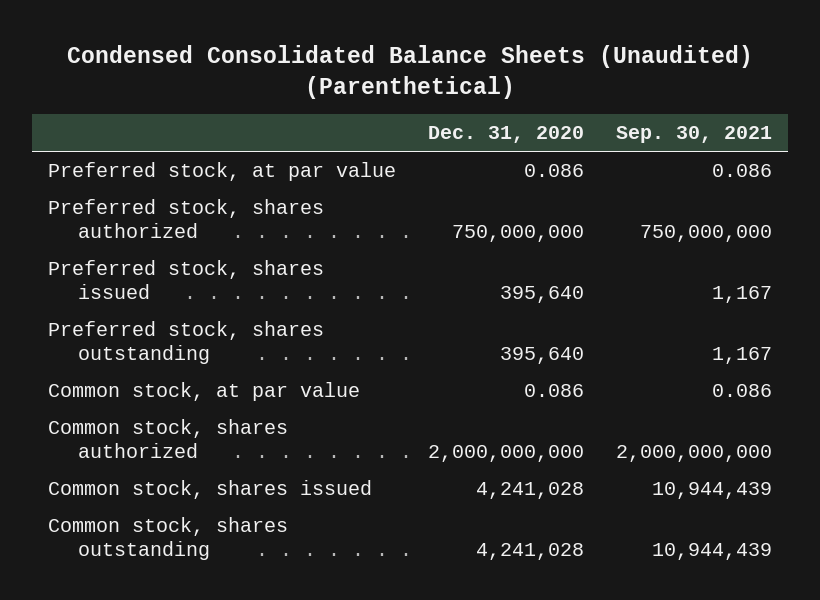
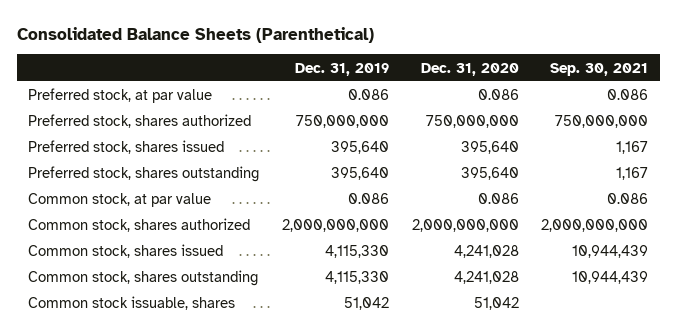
[67,44,754,99] Condensed Consolidated Balance Sheets (Unaudited) (Parenthetical) -> [16,26,374,43] Consolidated Balance Sheets (Parenthetical)
none -> [294,62,389,76] Dec. 31, 2019
none -> [28,296,236,311] Common stock issuable, shares

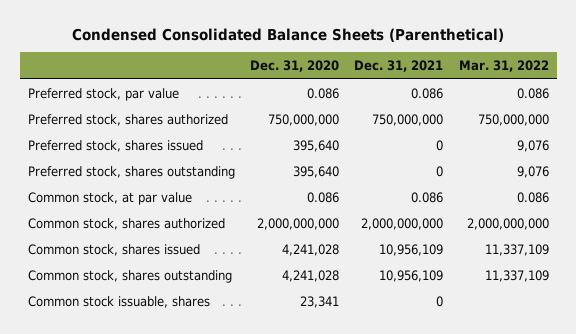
[16,26,374,43] Consolidated Balance Sheets (Parenthetical) -> [72,27,505,42] Condensed Consolidated Balance Sheets (Parenthetical)
[294,62,389,76] Dec. 31, 2019 -> none
[550,62,649,76] Sep. 30, 2021 -> none
none -> [354,60,444,73] Dec. 31, 2021
none -> [458,60,549,73] Mar. 31, 2022
[28,88,213,104] Preferred stock, at par value -> [27,87,179,101] Preferred stock, par value
[473,297,519,311] 51,042 -> [299,295,339,308] 23,341

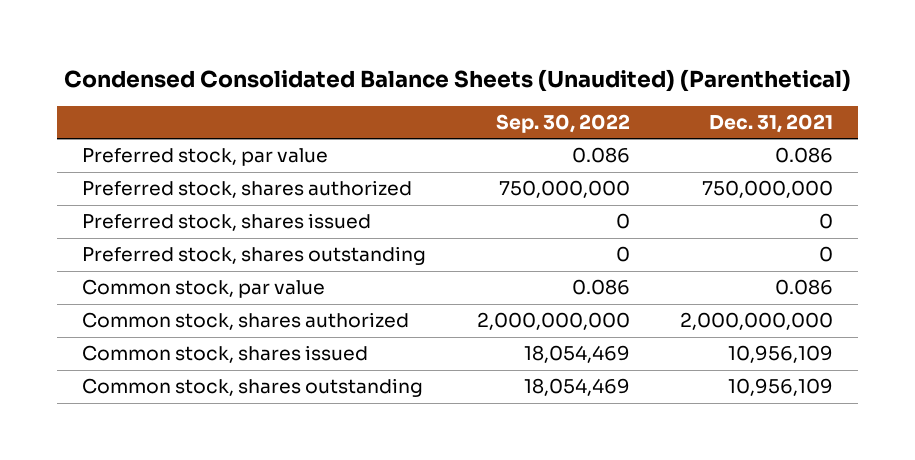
[72,27,505,42] Condensed Consolidated Balance Sheets (Parenthetical) -> [63,68,851,92] Condensed Consolidated Balance Sheets (Unaudited) (Parenthetical)
[249,60,339,73] Dec. 31, 2020 -> none
[458,60,549,73] Mar. 31, 2022 -> none
none -> [495,113,630,133] Sep. 30, 2022
[27,191,192,205] Common stock, at par value -> [82,279,326,299] Common stock, par value
[27,295,210,308] Common stock issuable, shares -> none

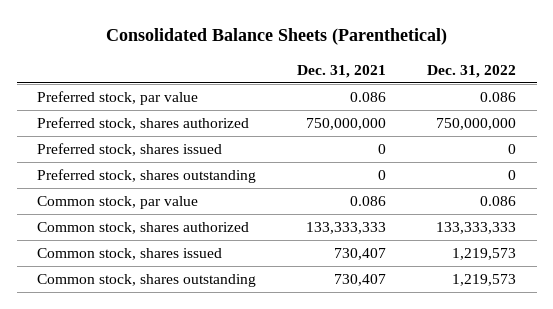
[63,68,851,92] Condensed Consolidated Balance Sheets (Unaudited) (Parenthetical) -> [105,28,447,46] Consolidated Balance Sheets (Parenthetical)
[495,113,630,133] Sep. 30, 2022 -> none
none -> [427,64,517,78] Dec. 31, 2022
[680,312,834,331] 2,000,000,000 -> [306,222,387,235] 133,333,333
[728,345,834,364] 10,956,109 -> [334,248,387,261] 730,407
[728,378,834,397] 10,956,109 -> [334,274,387,287] 730,407

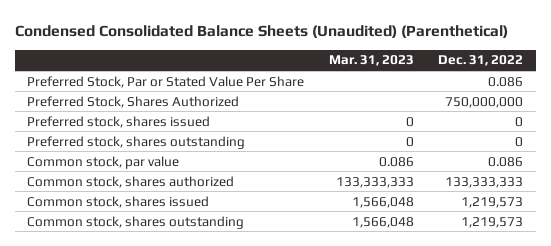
[105,28,447,46] Consolidated Balance Sheets (Parenthetical) -> [15,25,509,39] Condensed Consolidated Balance Sheets (Unaudited) (Parenthetical)
[297,64,387,78] Dec. 31, 2021 -> none
none -> [328,55,414,67] Mar. 31, 2023
[37,91,199,106] Preferred stock, par value -> [27,75,305,88] Preferred Stock, Par or Stated Value Per Share
[37,117,250,131] Preferred stock, shares authorized -> [27,95,240,108] Preferred Stock, Shares Authorized

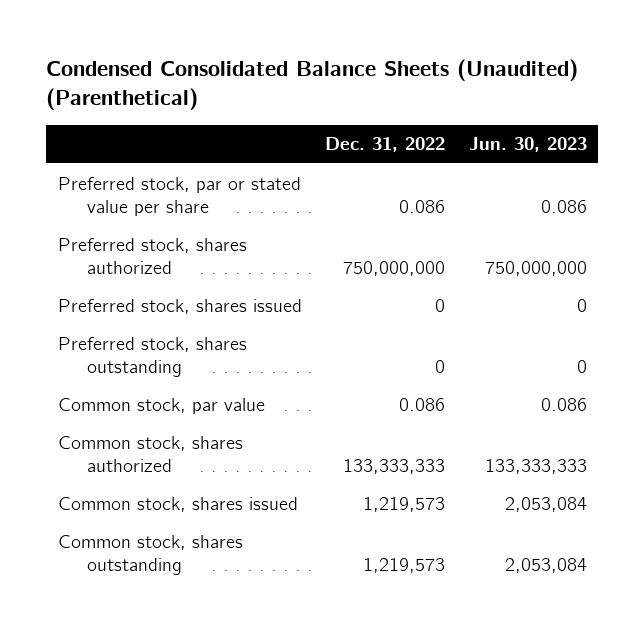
[328,55,414,67] Mar. 31, 2023 -> none
none -> [468,137,587,153] Jun. 30, 2023
[27,75,305,88] Preferred Stock, Par or Stated Value Per Share -> [57,176,301,216] Preferred stock, par or stated value per share
[27,95,240,108] Preferred Stock, Shares Authorized -> [57,237,247,274] Preferred stock, shares authorized

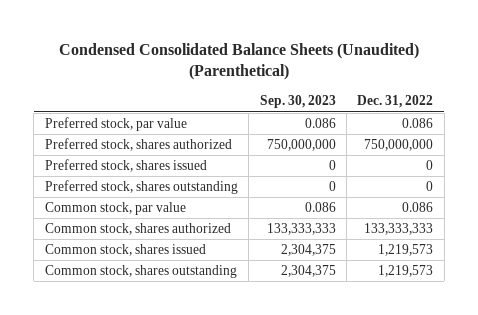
[468,137,587,153] Jun. 30, 2023 -> none
none -> [259,95,336,109] Sep. 30, 2023
[57,176,301,216] Preferred stock, par or stated value per share -> [44,117,187,132] Preferred stock, par value

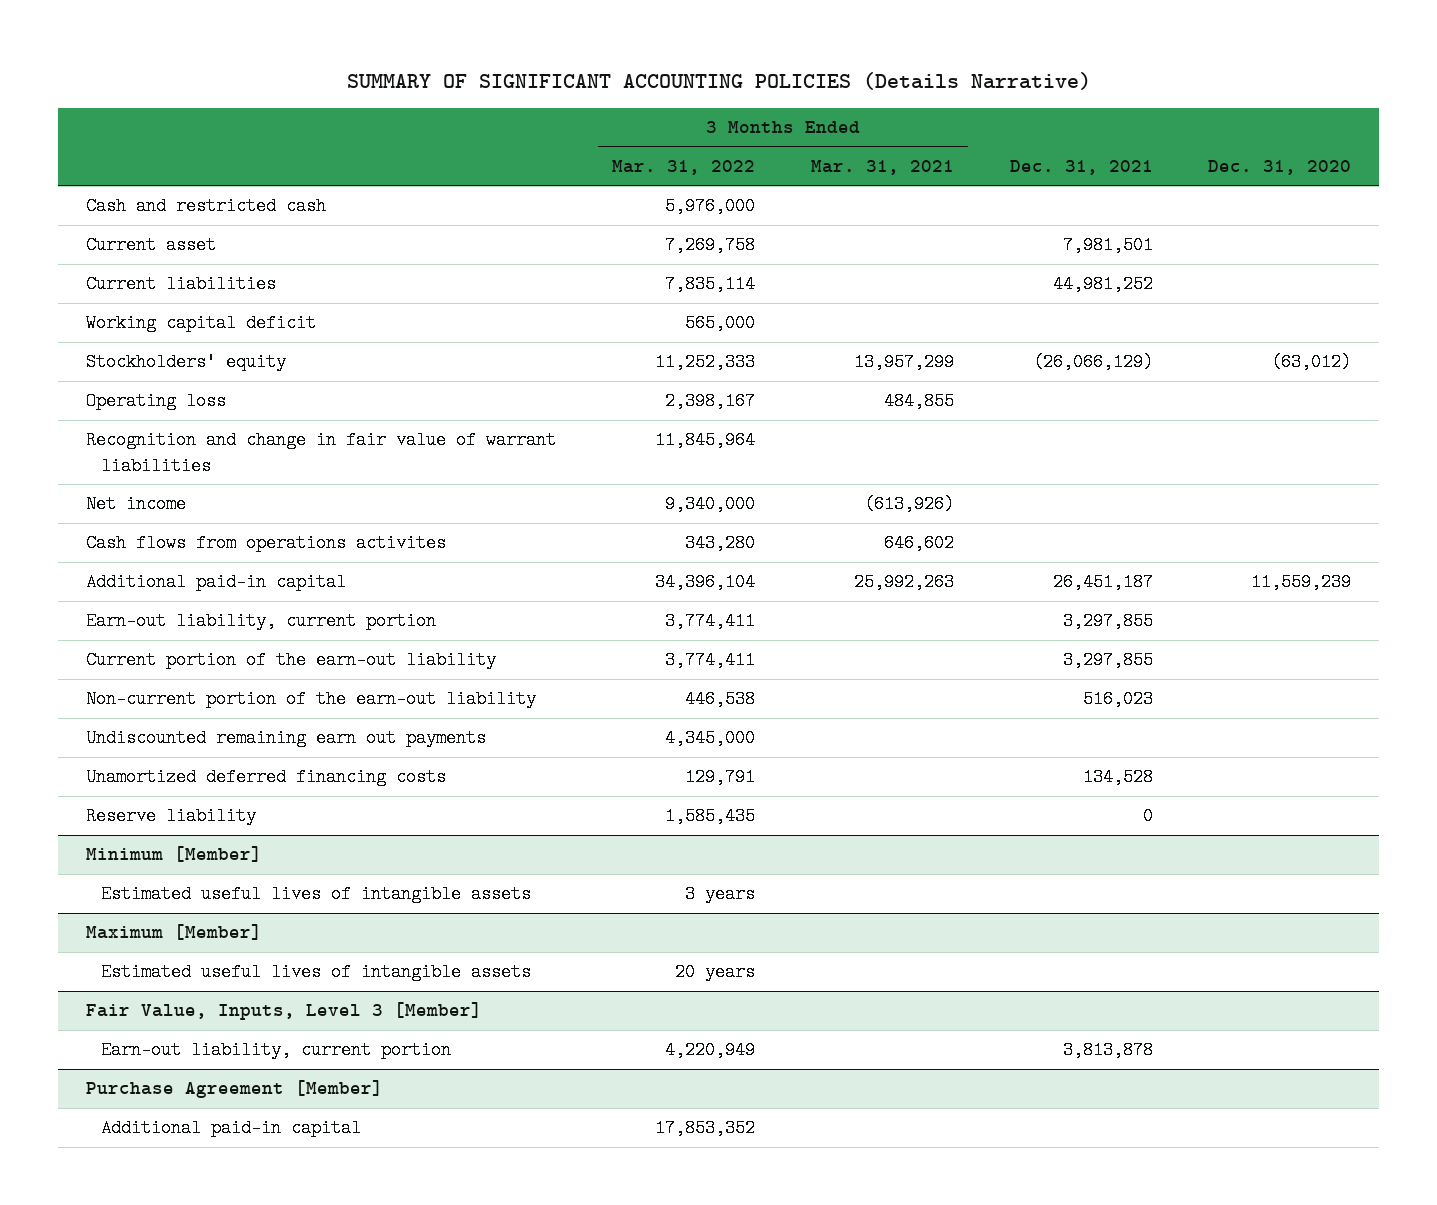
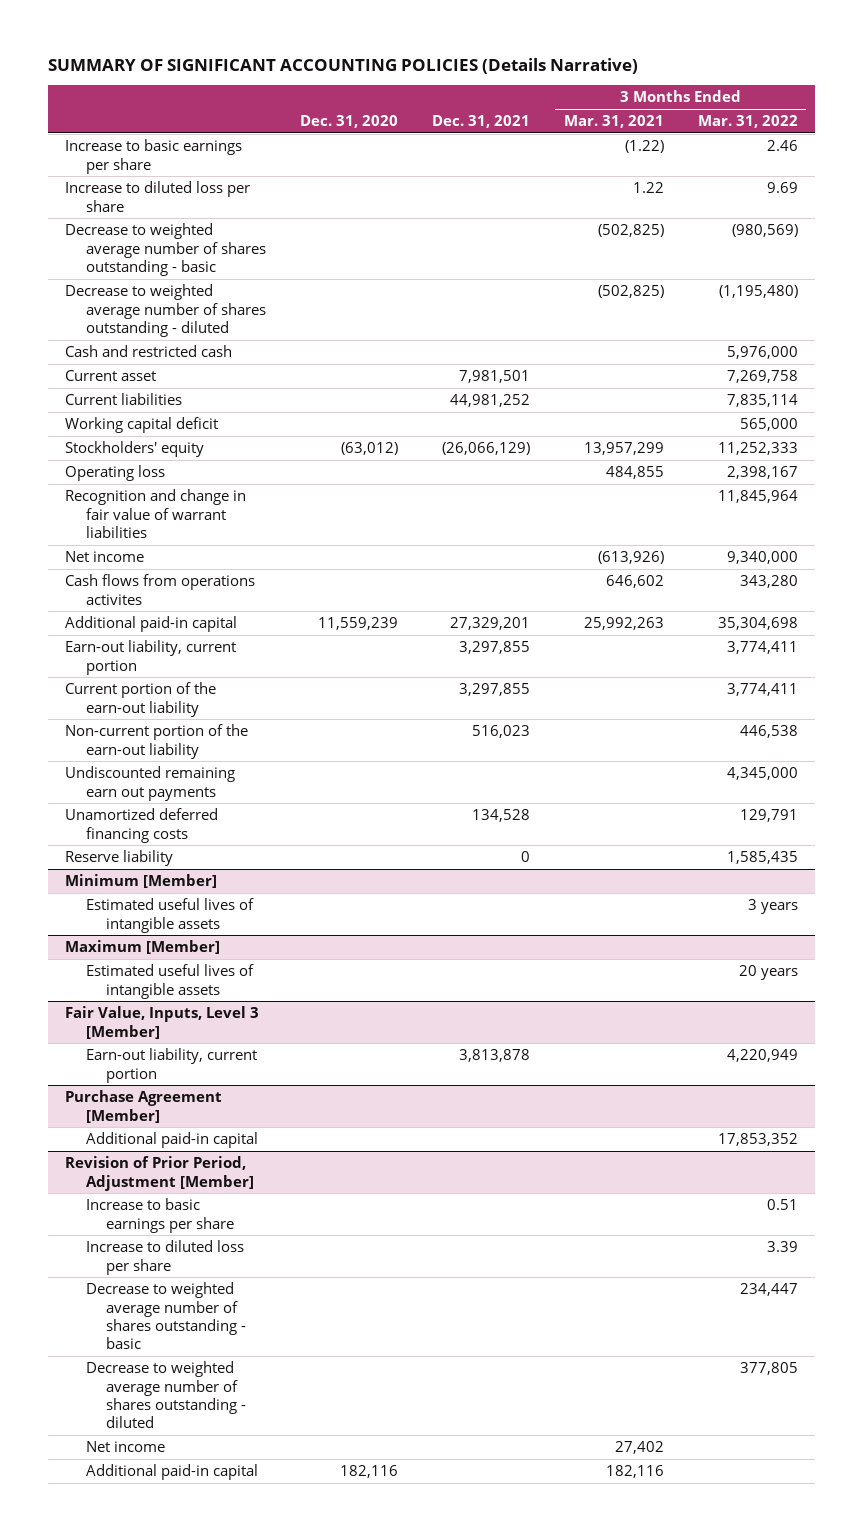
none -> [65,139,243,174] Increase to basic earnings per share
none -> [65,181,251,212] Increase to diluted loss per share
none -> [65,223,266,276] Decrease to weighted average number of shares outstanding - basic
none -> [65,284,266,337] Decrease to weighted average number of shares outstanding - diluted
[654,573,755,592] 34,396,104 -> [717,617,798,631] 35,304,698
[1052,573,1153,592] 26,451,187 -> [449,617,530,631] 27,329,201
none -> [65,1156,254,1191] Revision of Prior Period, Adjustment [Member]
none -> [85,1198,235,1233] Increase to basic earnings per share
none -> [85,1240,244,1275] Increase to diluted loss per share
none -> [85,1282,247,1350] Decrease to weighted average number of shares outstanding - basic
none -> [85,1361,247,1429] Decrease to weighted average number of shares outstanding - diluted
none -> [85,1441,165,1453] Net income
none -> [85,1464,258,1481] Additional paid-in capital

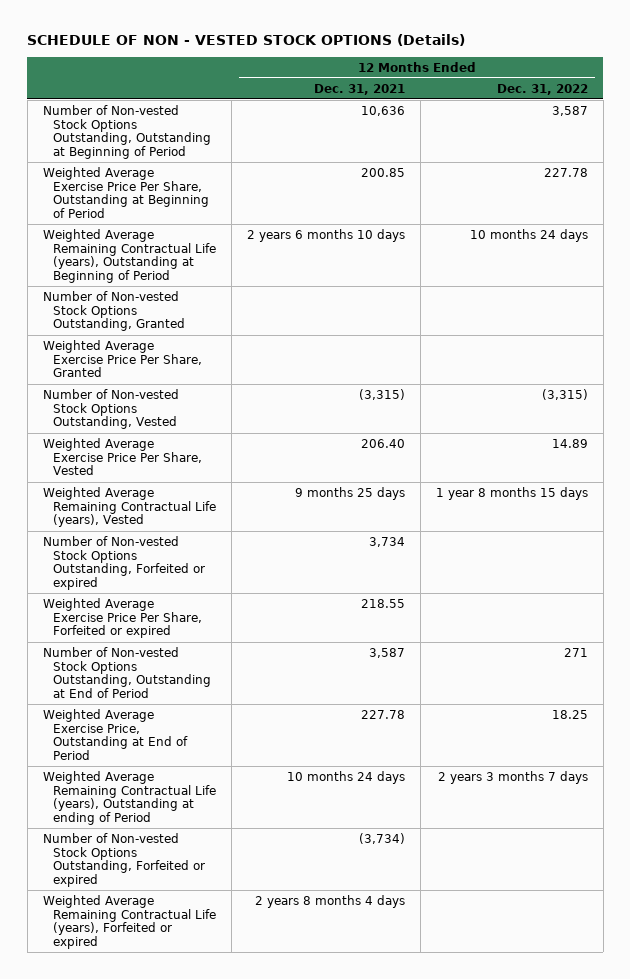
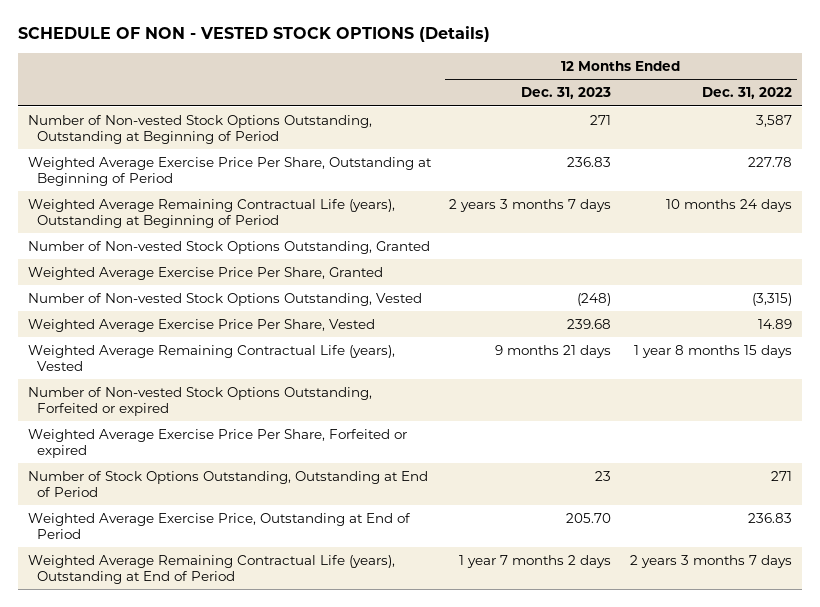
[313,83,405,95] Dec. 31, 2021 -> none
none -> [521,87,612,100] Dec. 31, 2023
[42,832,205,888] Number of Non-vested Stock Options Outstanding, Forfeited or expired -> none
[42,894,216,950] Weighted Average Remaining Contractual Life (years), Forfeited or expired -> none
[42,646,211,699] Number of Non-vested Stock Options Outstanding, Outstanding at End of Period -> [27,470,428,497] Number of Stock Options Outstanding, Outstanding at End of Period
[551,709,588,719] 18.25 -> [748,512,793,523] 236.83
[42,770,216,826] Weighted Average Remaining Contractual Life (years), Outstanding at ending of Period -> [27,554,395,584] Weighted Average Remaining Contractual Life (years), Outstanding at End of Period

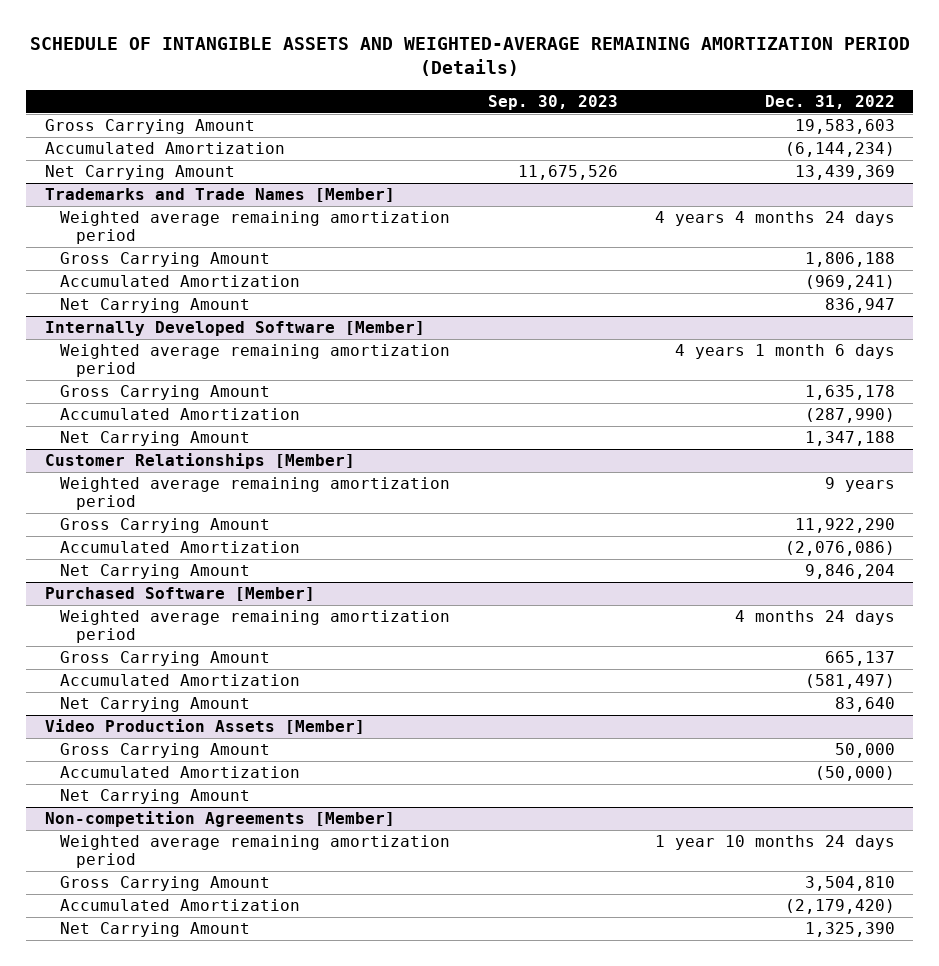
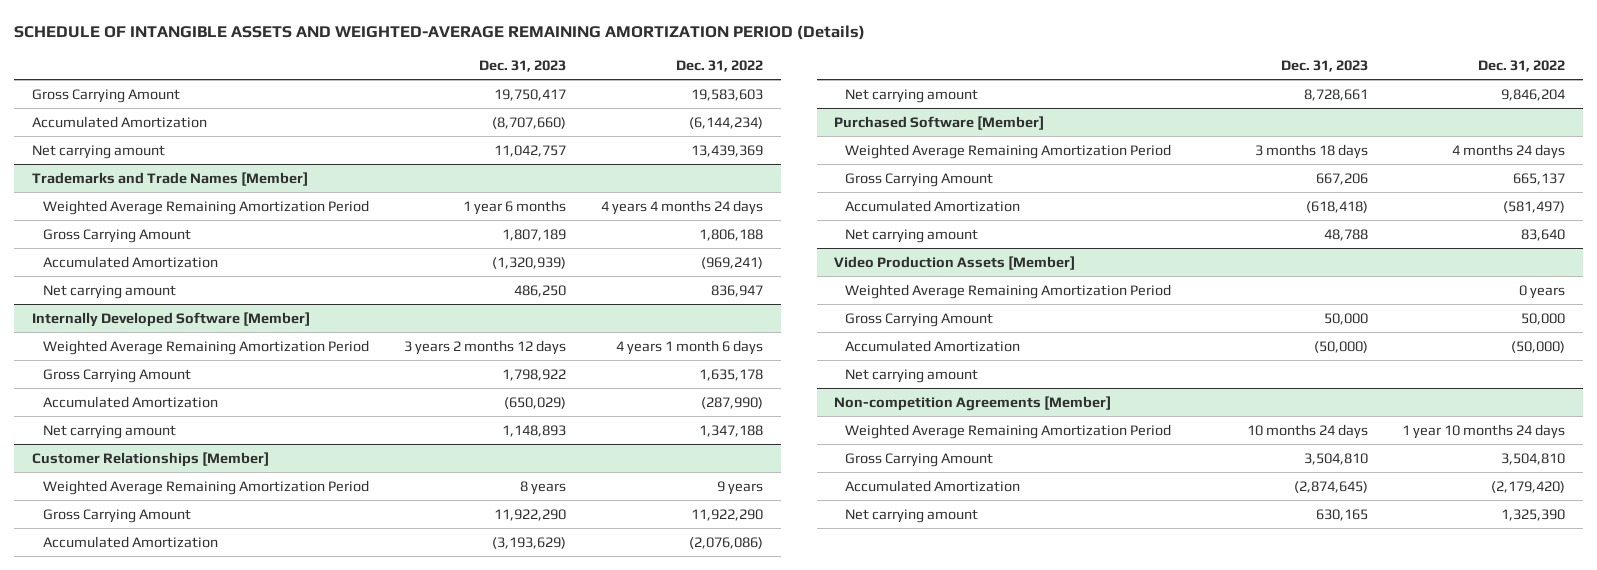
[487,95,618,111] Sep. 30, 2023 -> none
none -> [478,60,566,73] Dec. 31, 2023
[44,165,235,181] Net Carrying Amount -> [31,144,165,159] Net carrying amount
[60,211,451,245] Weighted average remaining amortization period -> [42,199,369,215] Weighted Average Remaining Amortization Period
[60,298,251,314] Net Carrying Amount -> [42,284,176,299] Net carrying amount
[60,344,451,378] Weighted average remaining amortization period -> [42,339,369,355] Weighted Average Remaining Amortization Period
[60,431,251,447] Net Carrying Amount -> [42,424,176,439] Net carrying amount
[60,477,451,511] Weighted average remaining amortization period -> [42,479,369,495] Weighted Average Remaining Amortization Period
[60,564,251,580] Net Carrying Amount -> [845,88,979,103] Net carrying amount
[60,610,451,644] Weighted average remaining amortization period -> [845,143,1172,159] Weighted Average Remaining Amortization Period
[60,697,251,713] Net Carrying Amount -> [845,228,979,243] Net carrying amount
none -> [845,283,1172,299] Weighted Average Remaining Amortization Period
[60,789,251,805] Net Carrying Amount -> [845,368,979,383] Net carrying amount
[60,835,451,869] Weighted average remaining amortization period -> [845,423,1172,439] Weighted Average Remaining Amortization Period
[60,922,251,938] Net Carrying Amount -> [845,508,979,523] Net carrying amount

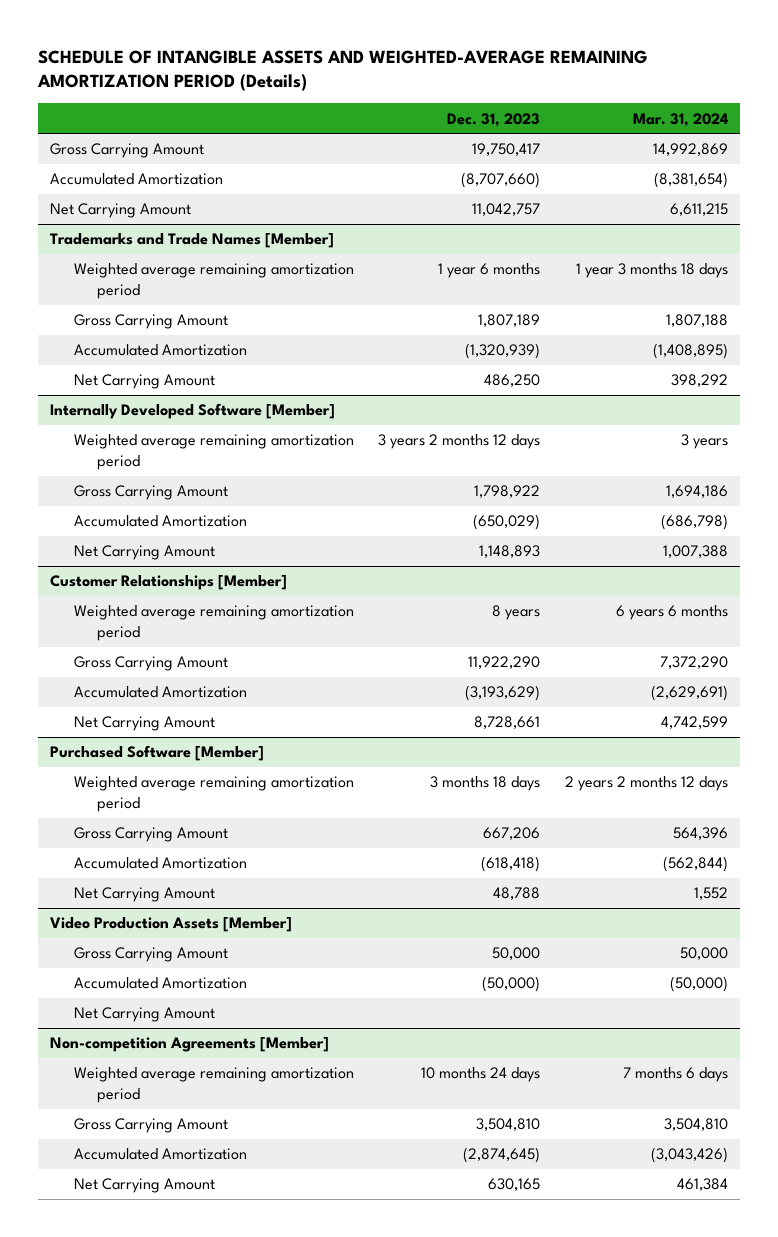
[676,60,764,73] Dec. 31, 2022 -> none
none -> [632,112,728,127] Mar. 31, 2024
[31,144,165,159] Net carrying amount -> [50,203,192,219] Net Carrying Amount
[42,199,369,215] Weighted Average Remaining Amortization Period -> [73,263,354,299] Weighted average remaining amortization period
[42,284,176,299] Net carrying amount -> [73,374,215,390] Net Carrying Amount
[42,339,369,355] Weighted Average Remaining Amortization Period -> [73,434,354,470] Weighted average remaining amortization period
[42,424,176,439] Net carrying amount -> [73,545,215,561] Net Carrying Amount
[42,479,369,495] Weighted Average Remaining Amortization Period -> [73,605,354,641] Weighted average remaining amortization period
[845,88,979,103] Net carrying amount -> [73,716,215,732] Net Carrying Amount
[845,143,1172,159] Weighted Average Remaining Amortization Period -> [73,776,354,812] Weighted average remaining amortization period
[845,228,979,243] Net carrying amount -> [73,887,215,903] Net Carrying Amount
[845,283,1172,299] Weighted Average Remaining Amortization Period -> none
[845,368,979,383] Net carrying amount -> [73,1007,215,1023] Net Carrying Amount
[845,423,1172,439] Weighted Average Remaining Amortization Period -> [73,1067,354,1103] Weighted average remaining amortization period
[845,508,979,523] Net carrying amount -> [73,1178,215,1194] Net Carrying Amount

